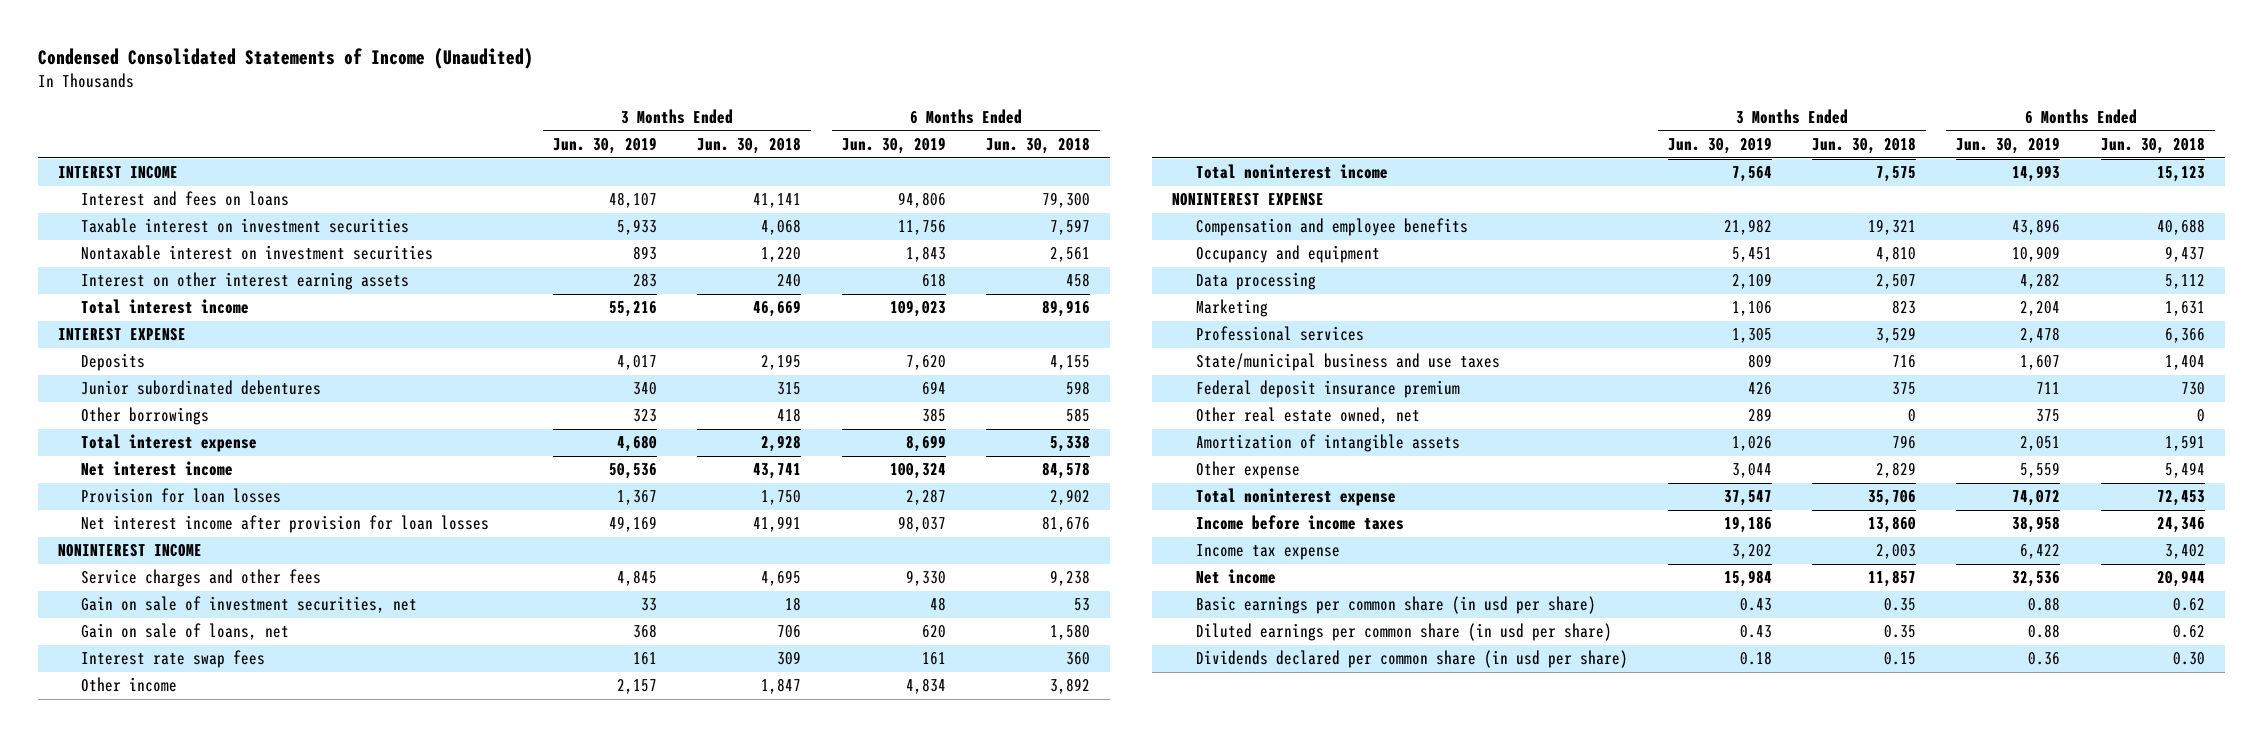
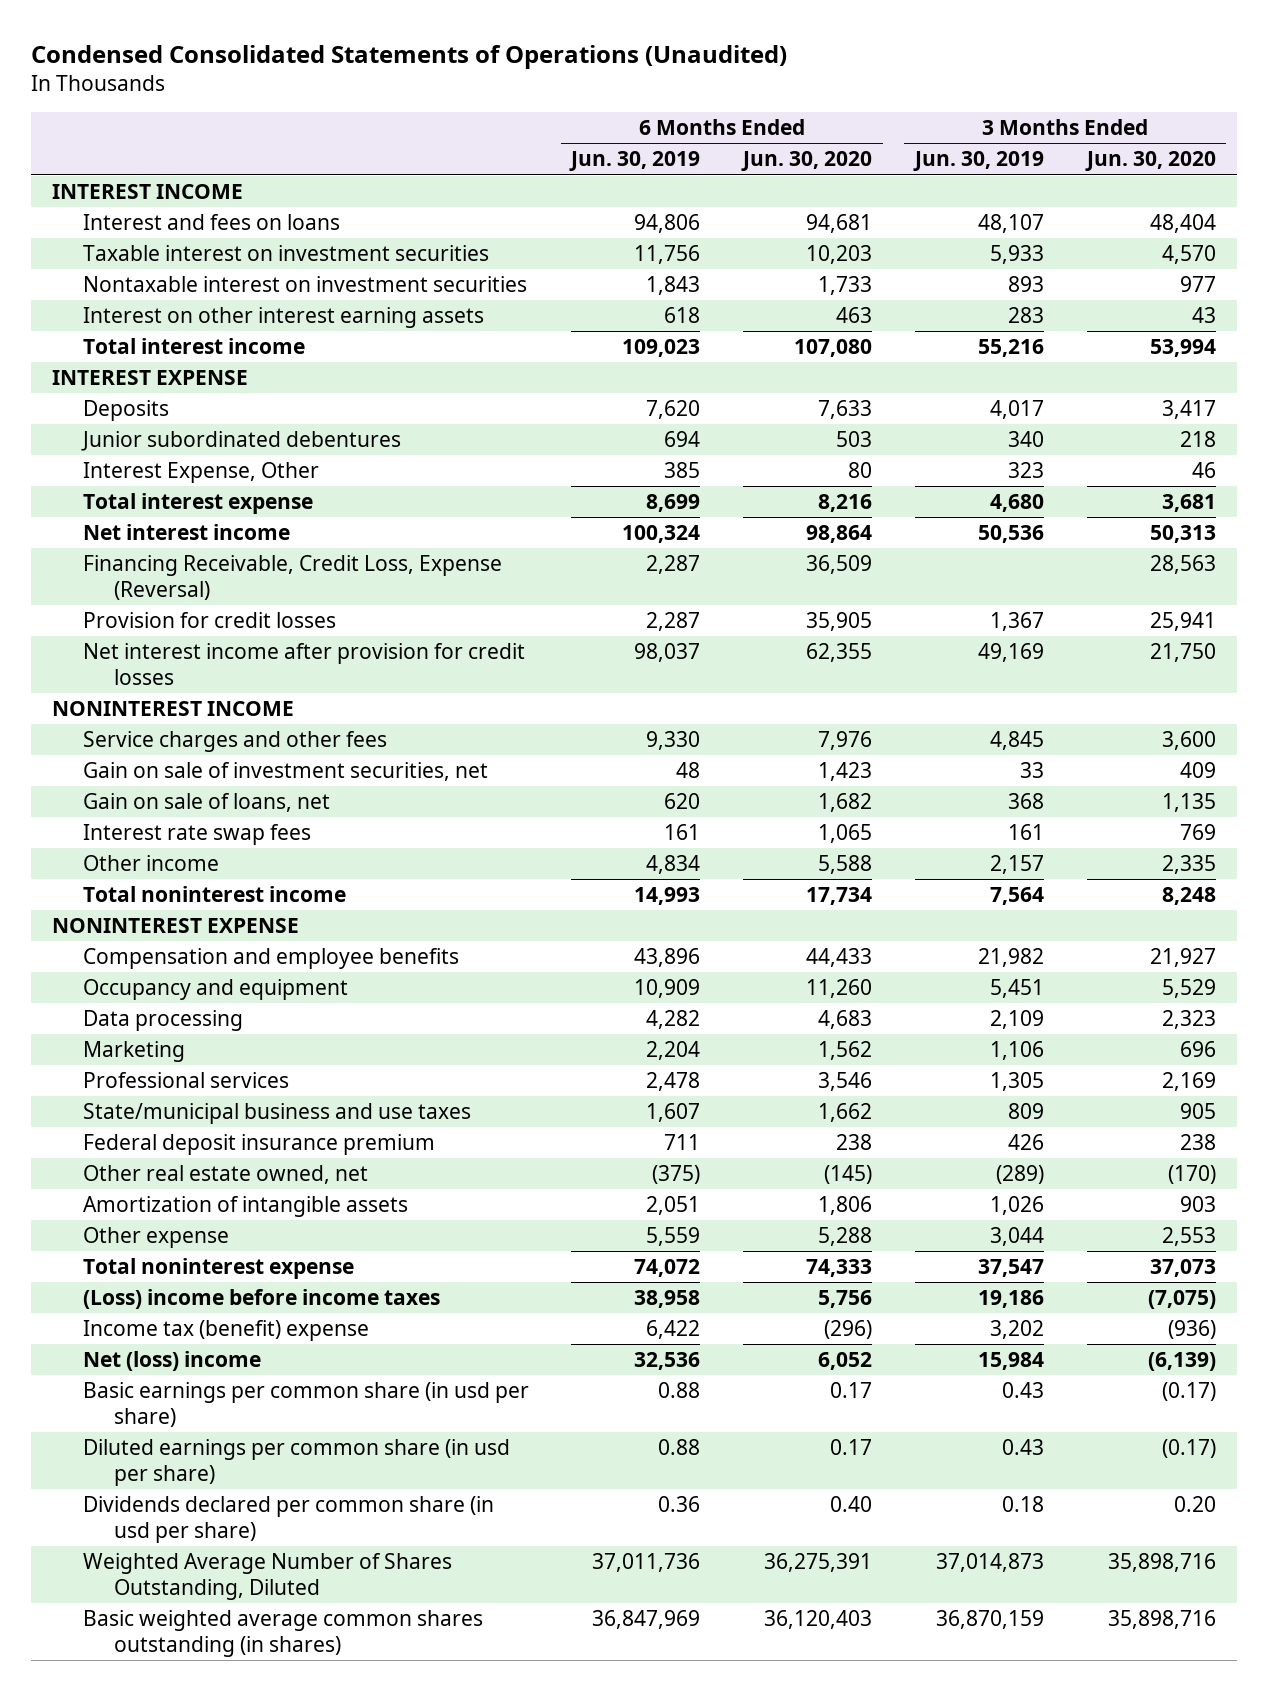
[37,47,533,69] Condensed Consolidated Statements of Income (Unaudited) -> [30,44,787,69] Condensed Consolidated Statements of Operations (Unaudited)
[697,137,802,155] Jun. 30, 2018 -> none
[985,137,1090,155] Jun. 30, 2018 -> none
none -> [741,151,873,172] Jun. 30, 2020
none -> [1084,151,1216,172] Jun. 30, 2020
[81,407,210,426] Other borrowings -> [82,462,319,484] Interest Expense, Other
none -> [82,555,502,601] Financing Receivable, Credit Loss, Expense (Reversal)
[81,488,282,504] Provision for loan losses -> [82,612,336,629] Provision for credit losses
[81,515,490,534] Net interest income after provision for loan losses -> [82,643,525,686] Net interest income after provision for credit losses
[1748,408,1773,423] 289 -> [995,1165,1044,1185] (289)
[2036,409,2061,423] 375 -> [652,1165,701,1185] (375)
[1195,515,1404,531] Income before income taxes -> [82,1289,440,1310] (Loss) income before income taxes
[1195,544,1340,561] Income tax expense -> [82,1320,369,1342] Income tax (benefit) expense
[1195,569,1276,585] Net income -> [82,1351,261,1372] Net (loss) income
none -> [82,1553,452,1601] Weighted Average Number of Shares Outstanding, Diluted
none -> [82,1610,483,1658] Basic weighted average common shares outstanding (in shares)

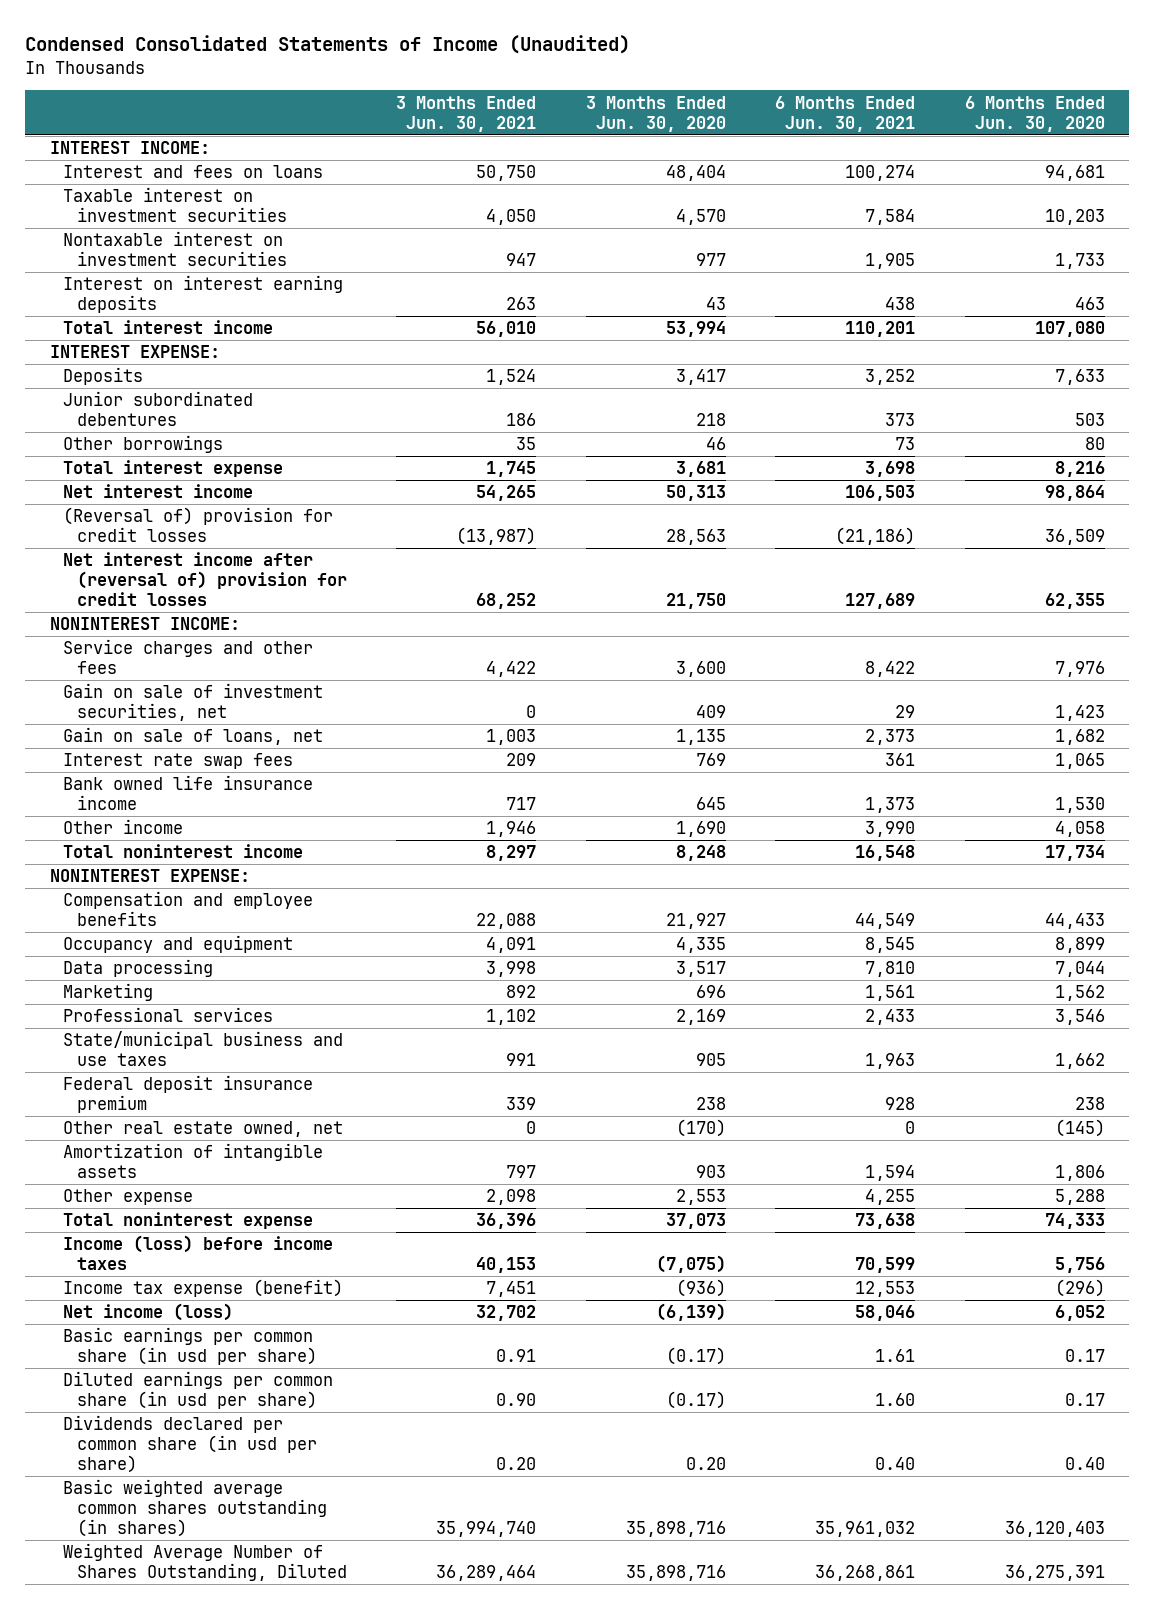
[30,44,787,69] Condensed Consolidated Statements of Operations (Unaudited) -> [25,35,631,55] Condensed Consolidated Statements of Income (Unaudited)
[569,151,701,172] Jun. 30, 2019 -> none
[912,151,1044,172] Jun. 30, 2019 -> none
none -> [396,95,537,132] 3 Months Ended Jun. 30, 2021
none -> [775,95,916,132] 6 Months Ended Jun. 30, 2021
[52,184,244,200] INTEREST INCOME -> [49,141,210,155] INTEREST INCOME:
[82,307,484,329] Interest on other interest earning assets -> [63,275,344,314] Interest on interest earning deposits
[52,370,249,386] INTEREST EXPENSE -> [49,345,220,359] INTEREST EXPENSE:
[82,462,319,484] Interest Expense, Other -> [63,435,224,454] Other borrowings
[82,612,336,629] Provision for credit losses -> none
[82,555,502,601] Financing Receivable, Credit Loss, Expense (Reversal) -> [63,507,334,543] (Reversal of) provision for credit losses
[82,643,525,686] Net interest income after provision for credit losses -> [63,552,348,606] Net interest income after (reversal of) provision for credit losses
[52,701,295,717] NONINTEREST INCOME -> [49,617,240,631] NONINTEREST INCOME:
none -> [63,775,314,811] Bank owned life insurance income
[818,855,873,875] 5,588 -> [1054,821,1105,838] 4,058
[1161,855,1216,875] 2,335 -> [675,821,726,838] 1,690
[52,918,300,934] NONINTEREST EXPENSE -> [49,869,250,883] NONINTEREST EXPENSE:
[806,979,873,999] 11,260 -> [1054,937,1105,954] 8,899
[1161,979,1216,999] 5,529 -> [675,937,726,954] 4,335
[818,1010,873,1030] 4,683 -> [1054,961,1105,978] 7,044
[1161,1010,1216,1030] 2,323 -> [675,961,726,978] 3,517
[82,1289,440,1310] (Loss) income before income taxes -> [63,1235,334,1271] Income (loss) before income taxes
[82,1320,369,1342] Income tax (benefit) expense -> [63,1279,344,1298] Income tax expense (benefit)
[82,1351,261,1372] Net (loss) income -> [63,1303,234,1322] Net income (loss)
[82,1553,452,1601] Weighted Average Number of Shares Outstanding, Diluted -> [63,1543,348,1582] Weighted Average Number of Shares Outstanding, Diluted

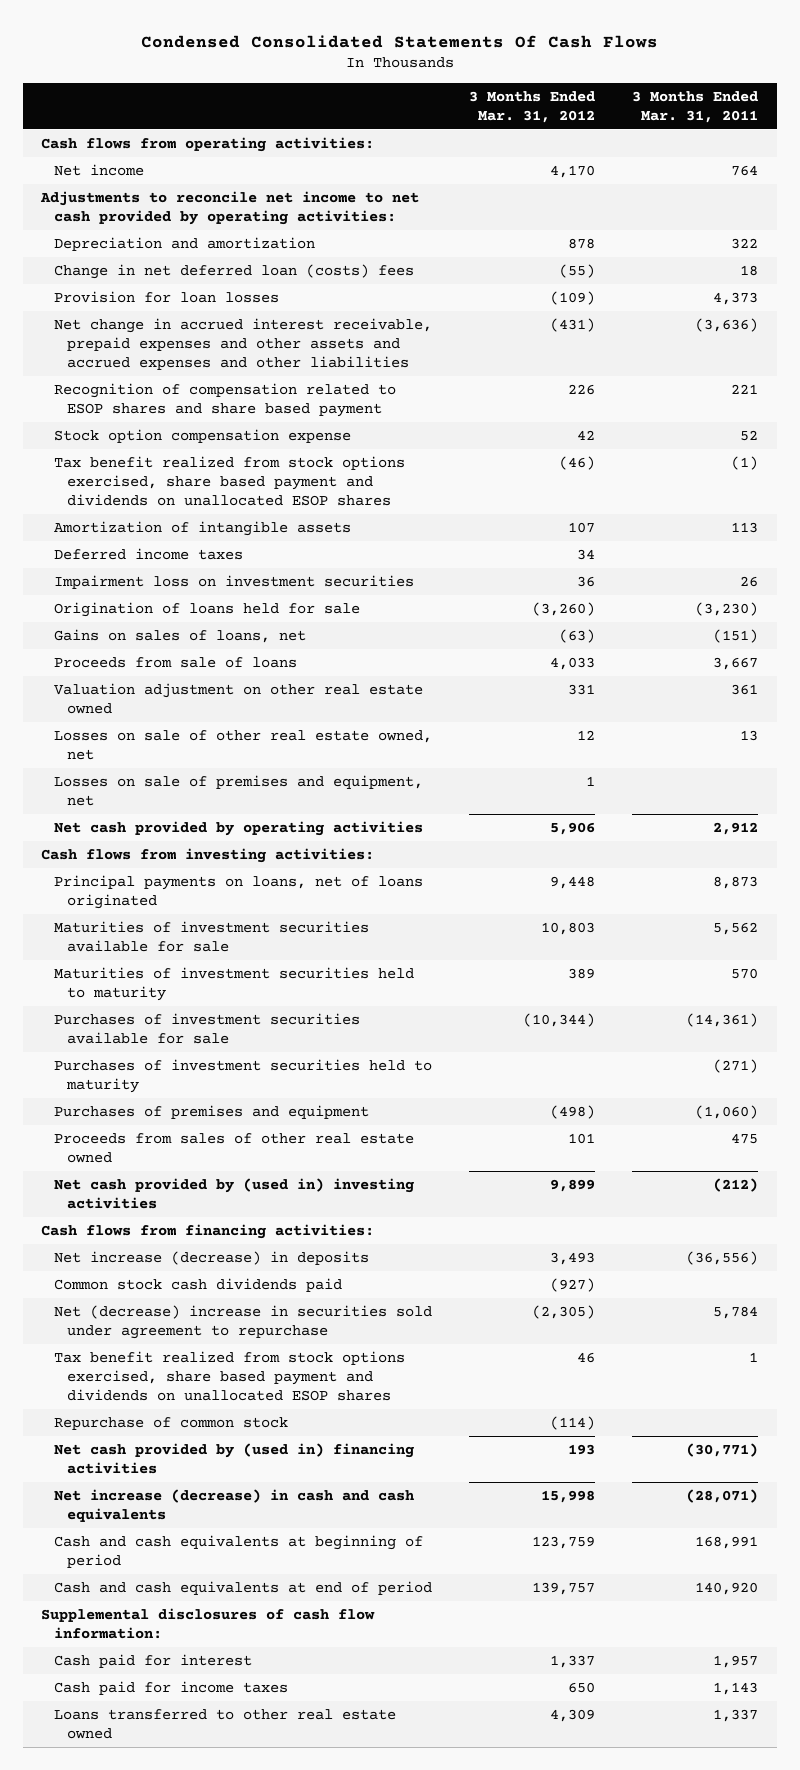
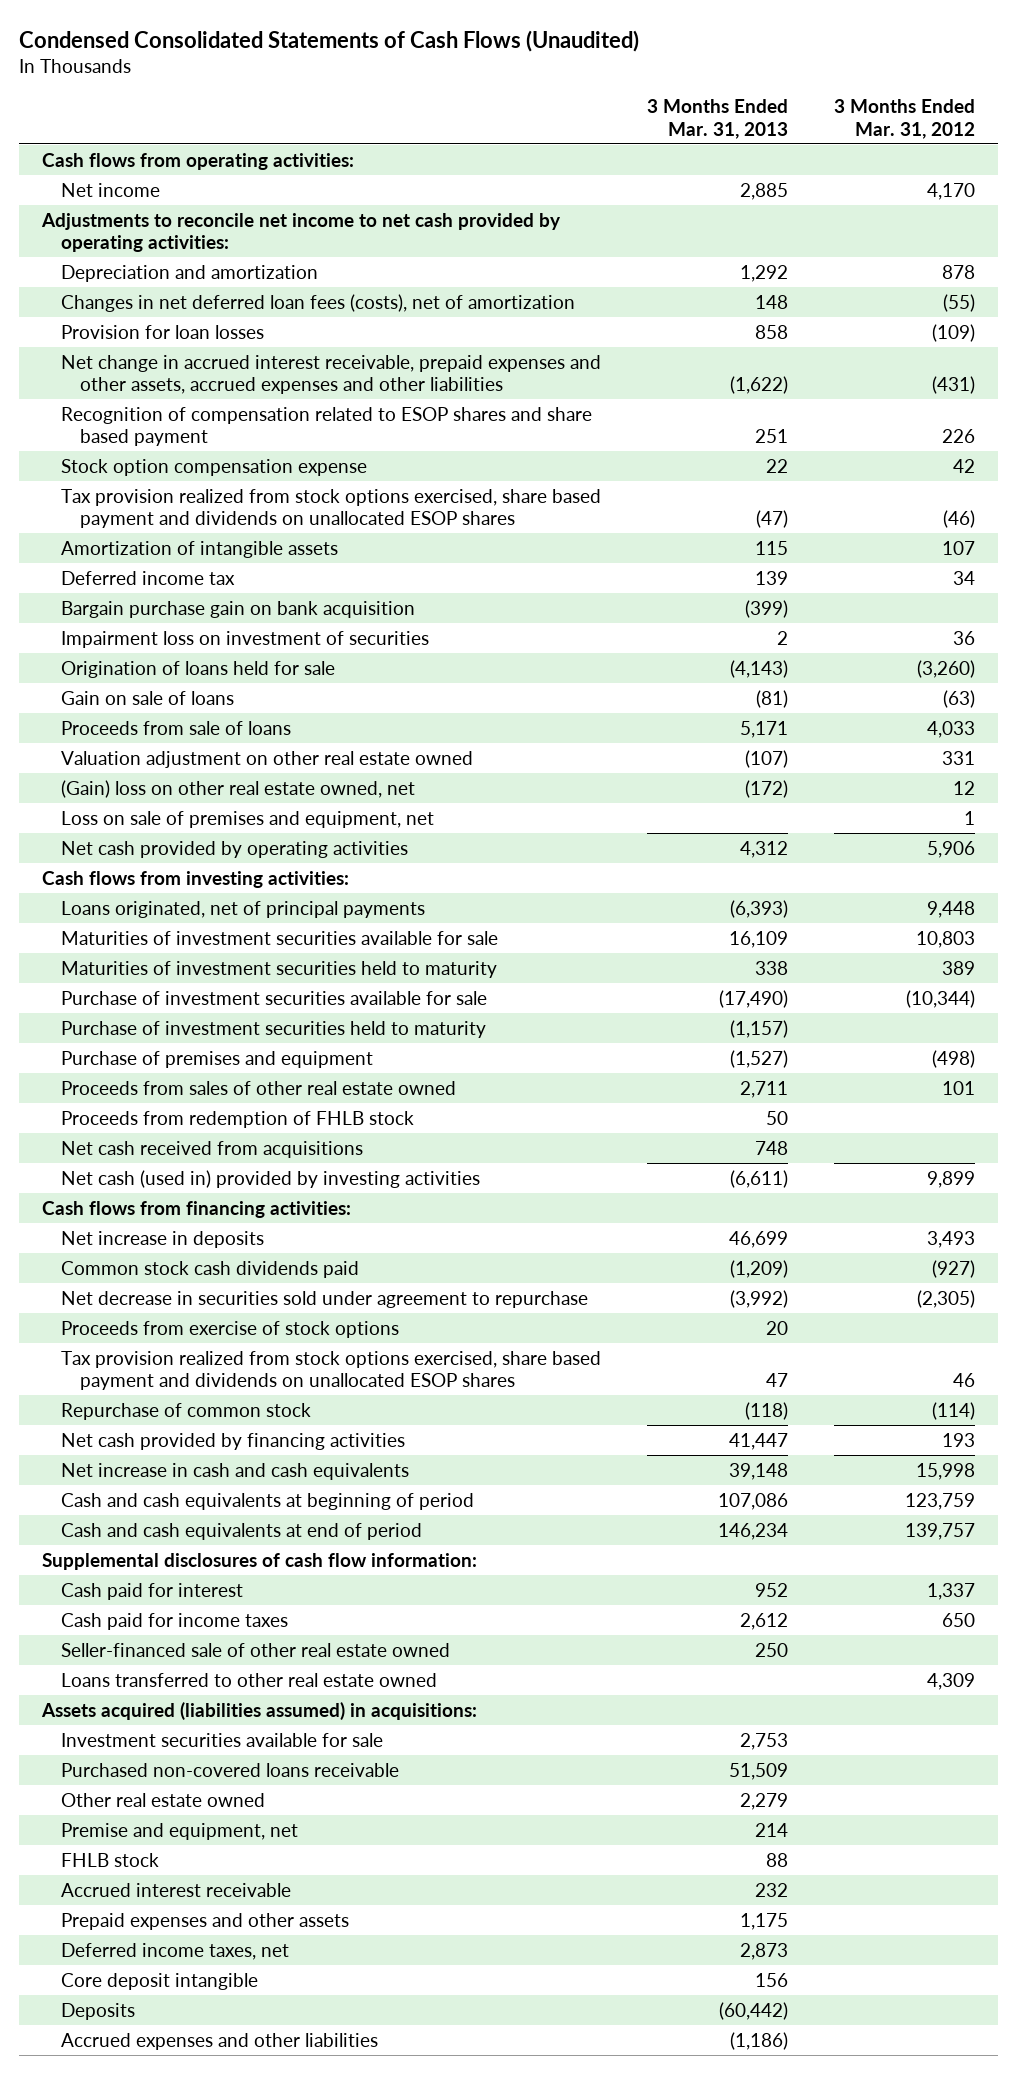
[140,34,658,48] Condensed Consolidated Statements Of Cash Flows -> [19,30,640,53] Condensed Consolidated Statements of Cash Flows (Unaudited)
[632,90,759,123] 3 Months Ended Mar. 31, 2011 -> none
none -> [647,99,789,139] 3 Months Ended Mar. 31, 2013
[54,263,415,279] Change in net deferred loan (costs) fees -> [61,293,576,312] Changes in net deferred loan fees (costs), net of amortization
[54,317,433,371] Net change in accrued interest receivable, prepaid expenses and other assets and accrued expenses and other liabilities -> [61,354,602,394] Net change in accrued interest receivable, prepaid expenses and other assets, accrued expenses and other liabilities
[54,455,406,507] Tax benefit realized from stock options exercised, share based payment and dividends on unallocated ESOP shares -> [61,488,602,528] Tax provision realized from stock options exercised, share based payment and dividends on unallocated ESOP shares
[54,547,244,560] Deferred income taxes -> [61,570,236,585] Deferred income tax
none -> [61,600,416,618] Bargain purchase gain on bank acquisition
[54,574,415,589] Impairment loss on investment securities -> [61,630,430,648] Impairment loss on investment of securities
[54,628,307,643] Gains on sales of loans, net -> [61,690,235,705] Gain on sale of loans
[54,729,433,761] Losses on sale of other real estate owned, net -> [61,779,416,798] (Gain) loss on other real estate owned, net
[54,774,424,807] Losses on sale of premises and equipment, net -> [61,810,435,828] Loss on sale of premises and equipment, net
[54,874,424,910] Principal payments on loans, net of loans originated -> [61,900,426,918] Loans originated, net of principal payments
[54,1012,361,1045] Purchases of investment securities available for sale -> [61,990,488,1005] Purchase of investment securities available for sale
[54,1058,433,1094] Purchases of investment securities held to maturity -> [61,1020,487,1038] Purchase of investment securities held to maturity
[54,1104,370,1119] Purchases of premises and equipment -> [61,1050,374,1068] Purchase of premises and equipment
none -> [61,1110,415,1128] Proceeds from redemption of FHLB stock
none -> [61,1140,364,1158] Net cash received from acquisitions
[54,1177,415,1210] Net cash provided by (used in) investing activities -> [61,1169,481,1188] Net cash (used in) provided by investing activities
[54,1250,370,1265] Net increase (decrease) in deposits -> [61,1230,265,1248] Net increase in deposits
[54,1304,433,1340] Net (decrease) increase in securities sold under agreement to repurchase -> [61,1290,589,1308] Net decrease in securities sold under agreement to repurchase
none -> [61,1320,400,1338] Proceeds from exercise of stock options
[54,1350,406,1402] Tax benefit realized from stock options exercised, share based payment and dividends on unallocated ESOP shares -> [61,1350,602,1390] Tax provision realized from stock options exercised, share based payment and dividends on unallocated ESOP shares
[54,1442,415,1475] Net cash provided by (used in) financing activities -> [61,1432,406,1450] Net cash provided by financing activities
[54,1488,415,1523] Net increase (decrease) in cash and cash equivalents -> [61,1462,410,1480] Net increase in cash and cash equivalents
none -> [61,1642,451,1657] Seller-financed sale of other real estate owned
none -> [41,1701,478,1720] Assets acquired (liabilities assumed) in acquisitions:
none -> [61,1732,384,1747] Investment securities available for sale
none -> [61,1762,400,1777] Purchased non-covered loans receivable
none -> [61,1792,266,1807] Other real estate owned
none -> [61,1822,299,1840] Premise and equipment, net
none -> [61,1852,160,1867] FHLB stock
none -> [61,1882,292,1897] Accrued interest receivable
none -> [61,1912,350,1930] Prepaid expenses and other assets
none -> [61,1942,290,1960] Deferred income taxes, net
none -> [61,1972,259,1990] Core deposit intangible
none -> [61,2002,136,2020] Deposits
none -> [61,2032,379,2050] Accrued expenses and other liabilities

